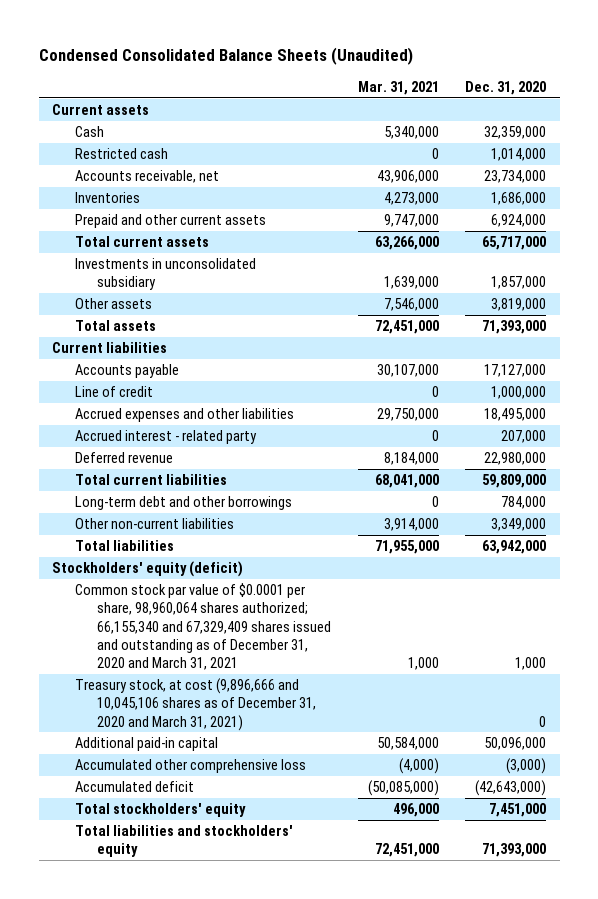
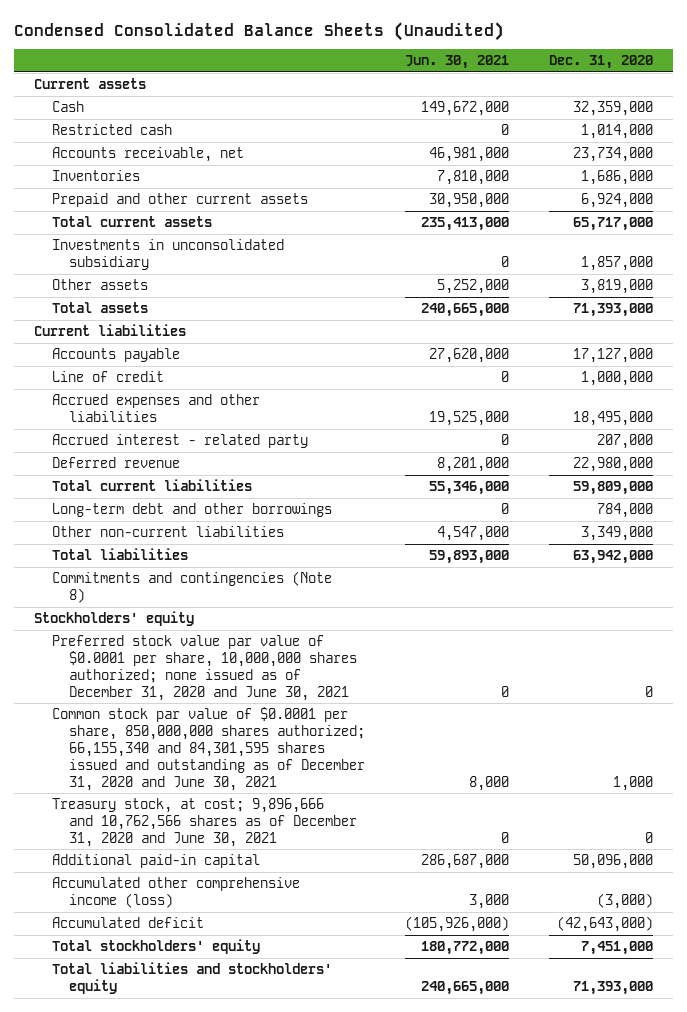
[357,80,439,95] Mar. 31, 2021 -> none
none -> [404,55,509,70] Jun. 30, 2021
none -> [51,571,332,604] Commitments and contingencies (Note 8)
[52,561,244,578] Stockholders' equity (deficit) -> [34,611,195,627] Stockholders' equity
none -> [51,635,358,701] Preferred stock value par value of $0.0001 per share, 10,000,000 shares authorized; none issued as of December 31, 2020 and June 30, 2021
[74,583,331,670] Common stock par value of $0.0001 per share, 98,960,064 shares authorized; 66,155,340 and 67,329,409 shares issued and outstanding as of December 31, 2020 and March 31, 2021 -> [51,707,366,791] Common stock par value of $0.0001 per share, 850,000,000 shares authorized; 66,155,340 and 84,301,595 shares issued and outstanding as of December 31, 2020 and June 30, 2021
[74,678,316,731] Treasury stock, at cost (9,896,666 and 10,045,106 shares as of December 31, 2020 and March 31, 2021) -> [51,798,358,847] Treasury stock, at cost; 9,896,666 and 10,762,566 shares as of December 31, 2020 and June 30, 2021
[74,759,306,774] Accumulated other comprehensive loss -> [51,877,300,909] Accumulated other comprehensive income (loss)

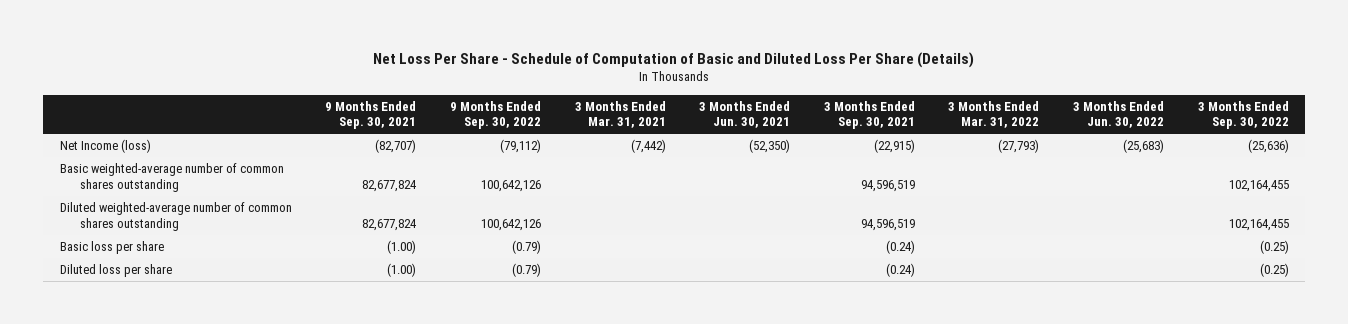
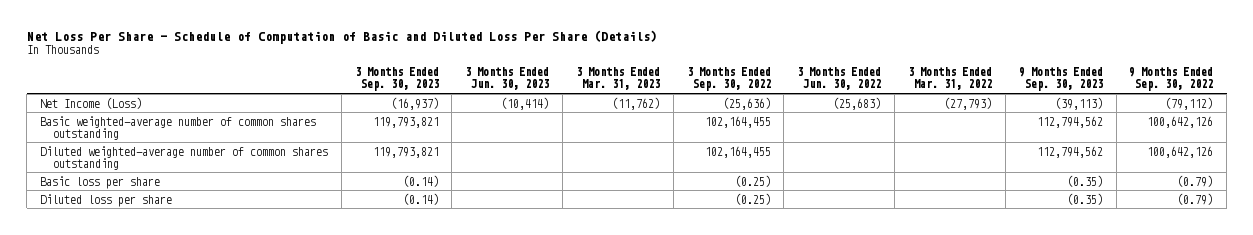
[325,100,417,130] 9 Months Ended Sep. 30, 2021 -> none
[574,100,666,129] 3 Months Ended Mar. 31, 2021 -> none
[699,100,791,129] 3 Months Ended Jun. 30, 2021 -> none
[823,100,915,130] 3 Months Ended Sep. 30, 2021 -> none
none -> [354,67,439,92] 3 Months Ended Sep. 30, 2023
none -> [465,67,550,91] 3 Months Ended Jun. 30, 2023
none -> [575,67,660,91] 3 Months Ended Mar. 31, 2023
none -> [1018,67,1103,92] 9 Months Ended Sep. 30, 2023
[59,139,151,154] Net Income (loss) -> [39,96,142,109] Net Income (Loss)

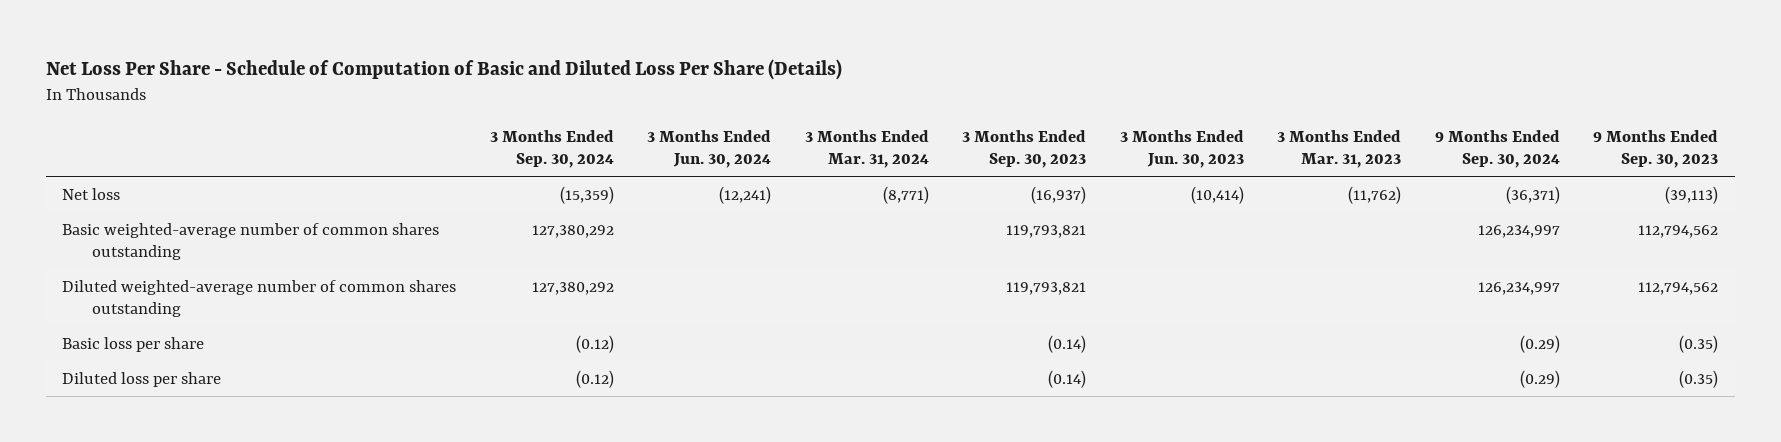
[686,67,771,92] 3 Months Ended Sep. 30, 2022 -> none
[797,67,882,91] 3 Months Ended Jun. 30, 2022 -> none
[908,67,993,91] 3 Months Ended Mar. 31, 2022 -> none
[1129,67,1214,92] 9 Months Ended Sep. 30, 2022 -> none
none -> [489,129,614,169] 3 Months Ended Sep. 30, 2024
none -> [647,129,772,169] 3 Months Ended Jun. 30, 2024
none -> [804,129,929,169] 3 Months Ended Mar. 31, 2024
none -> [1434,129,1560,169] 9 Months Ended Sep. 30, 2024
[39,96,142,109] Net Income (Loss) -> [62,187,121,200] Net loss

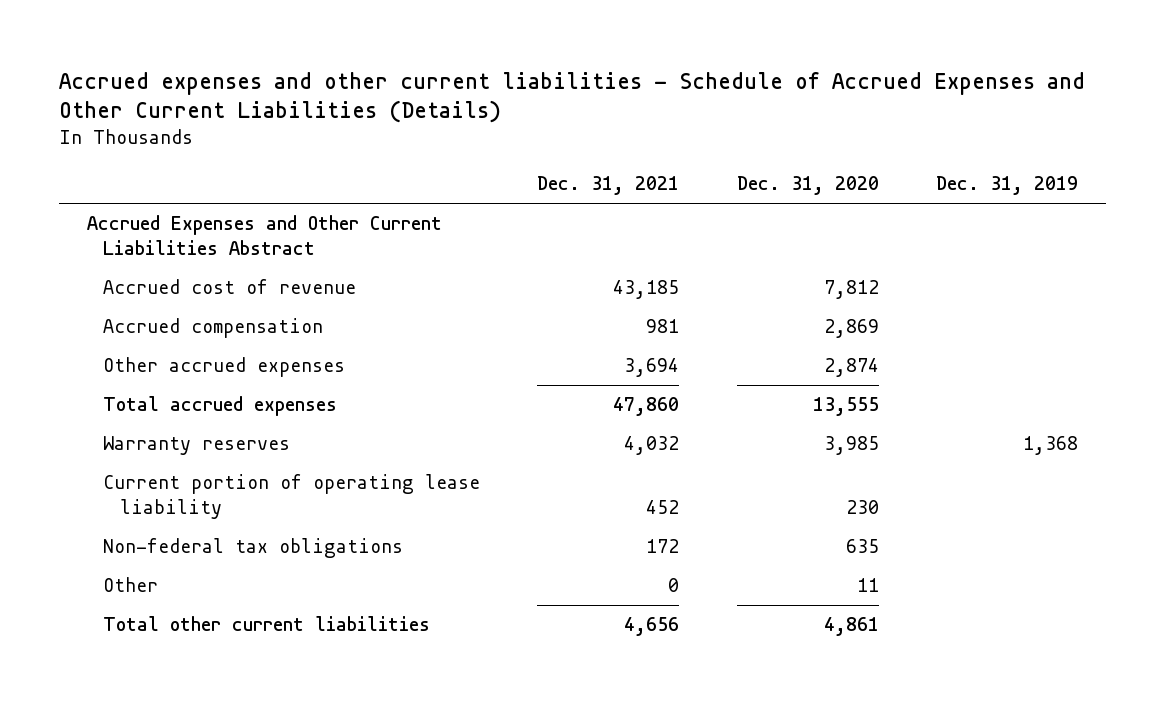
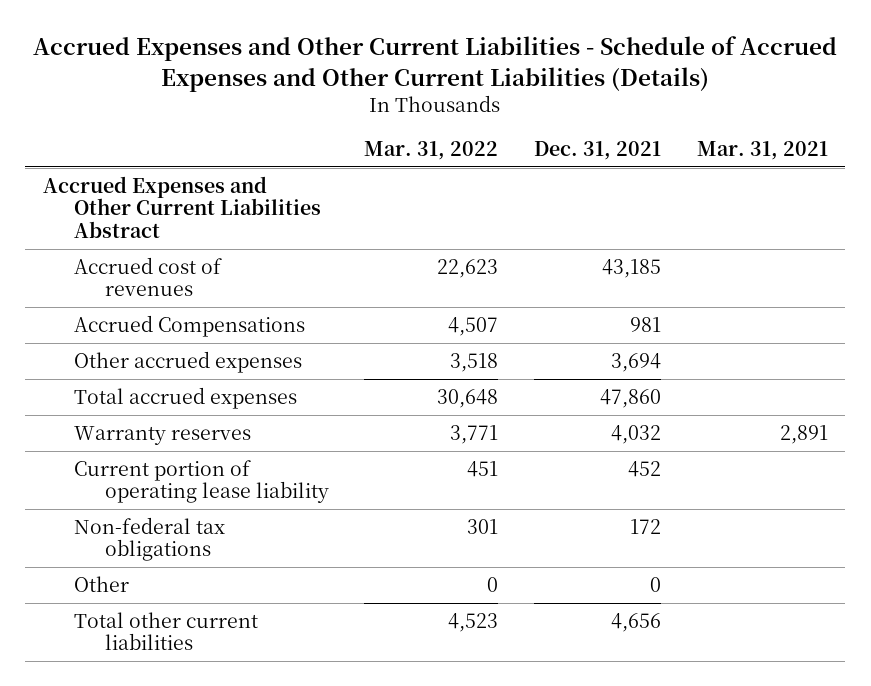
[58,71,1085,124] Accrued expenses and other current liabilities - Schedule of Accrued Expenses and Other Current Liabilities (Details) -> [33,36,838,92] Accrued Expenses and Other Current Liabilities - Schedule of Accrued Expenses and Other Current Liabilities (Details)
[736,176,879,196] Dec. 31, 2020 -> none
[935,176,1078,196] Dec. 31, 2019 -> none
none -> [364,141,499,161] Mar. 31, 2022
none -> [696,141,828,161] Mar. 31, 2021
[103,279,357,295] Accrued cost of revenue -> [73,256,222,297] Accrued cost of revenues
[103,318,324,339] Accrued compensation -> [73,314,305,337] Accrued Compensations

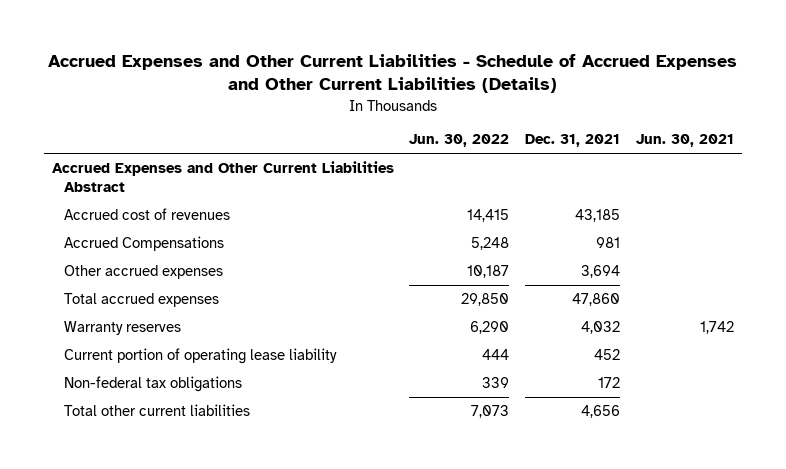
[364,141,499,161] Mar. 31, 2022 -> none
[696,141,828,161] Mar. 31, 2021 -> none
none -> [409,134,510,148] Jun. 30, 2022
none -> [636,134,735,148] Jun. 30, 2021
[73,575,129,592] Other -> none

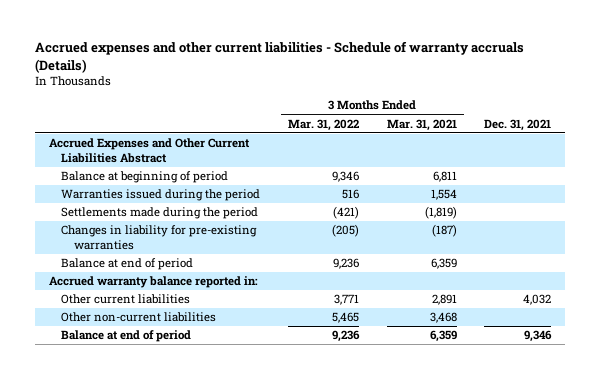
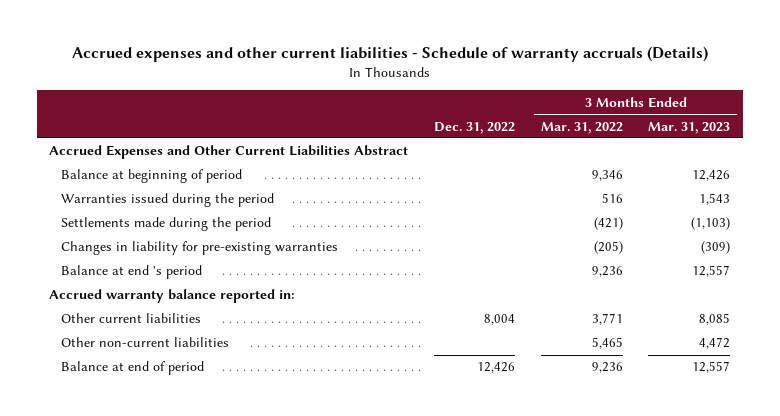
[386,118,457,131] Mar. 31, 2021 -> none
[484,118,552,131] Dec. 31, 2021 -> none
none -> [434,121,516,134] Dec. 31, 2022
none -> [648,121,731,134] Mar. 31, 2023
[61,258,194,271] Balance at end of period -> [60,265,202,280] Balance at end 's period

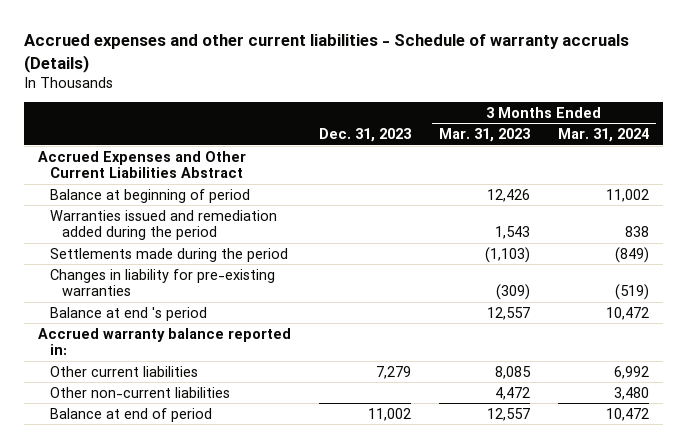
[434,121,516,134] Dec. 31, 2022 -> none
[540,121,623,134] Mar. 31, 2022 -> none
none -> [319,128,412,143] Dec. 31, 2023
none -> [558,128,650,143] Mar. 31, 2024
[60,193,274,208] Warranties issued during the period -> [50,209,278,241] Warranties issued and remediation added during the period

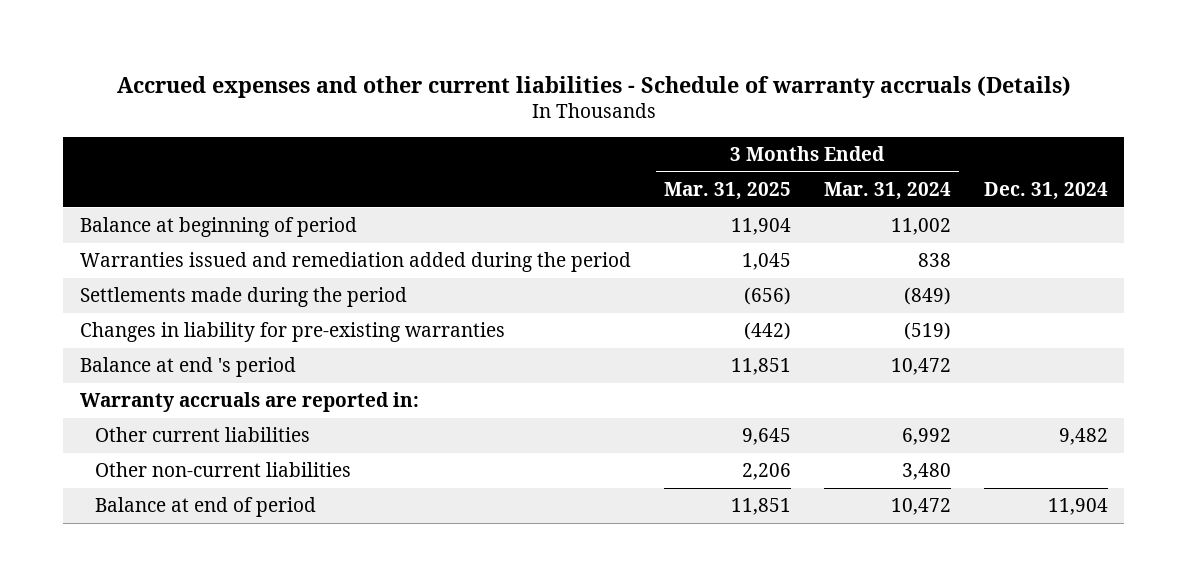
[319,128,412,143] Dec. 31, 2023 -> none
[439,128,531,143] Mar. 31, 2023 -> none
none -> [663,181,791,200] Mar. 31, 2025
none -> [983,181,1108,200] Dec. 31, 2024
[38,150,247,179] Accrued Expenses and Other Current Liabilities Abstract -> none
[38,327,292,356] Accrued warranty balance reported in: -> [79,392,419,413] Warranty accruals are reported in:

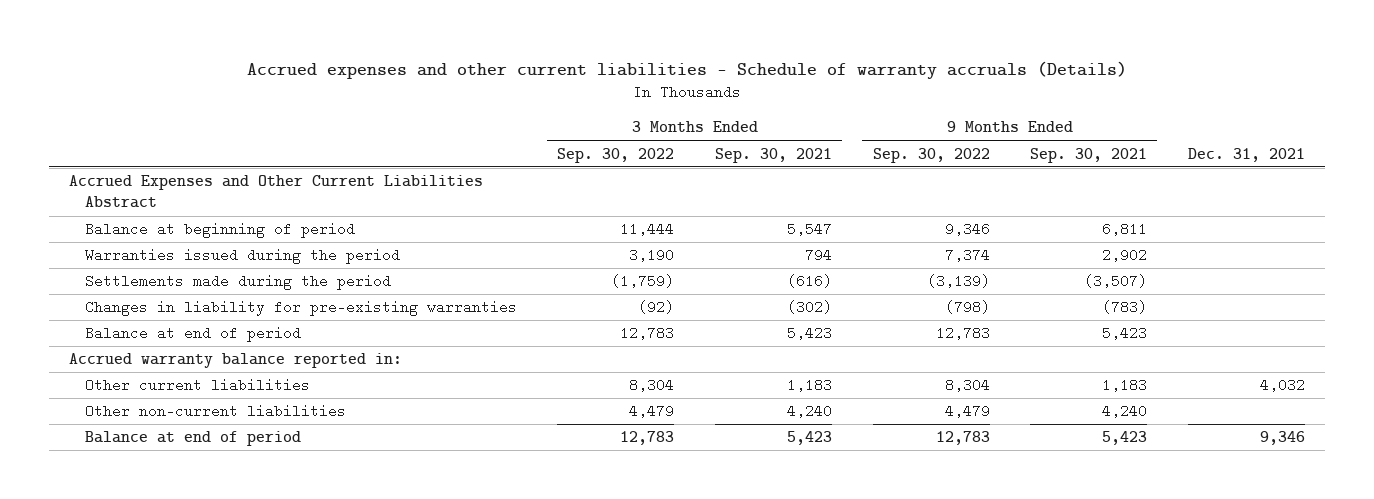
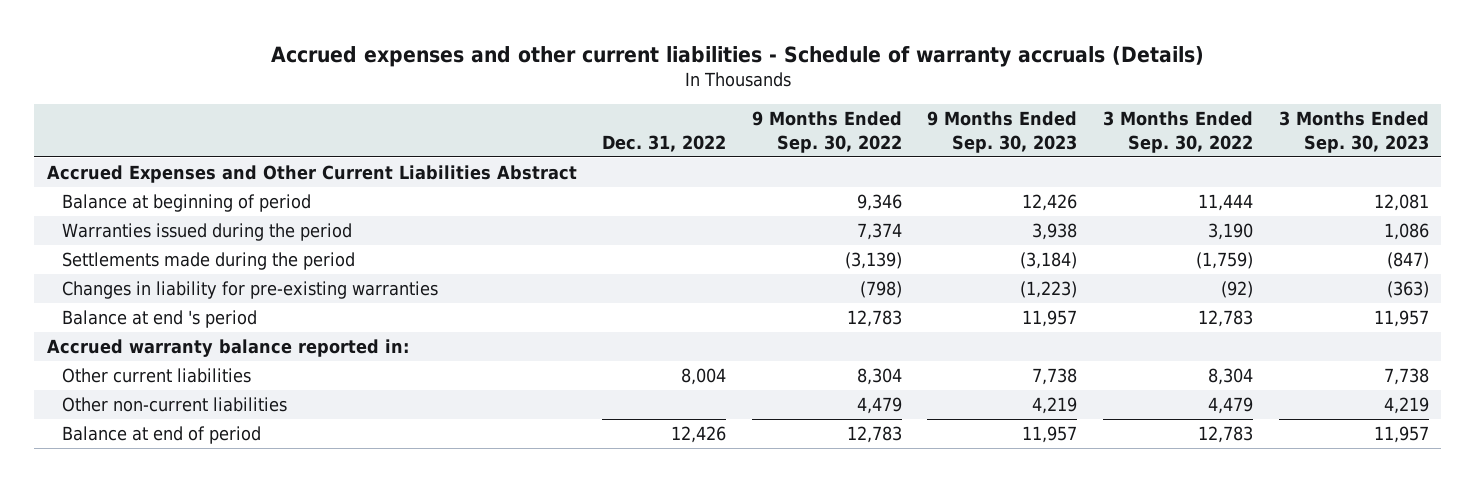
[715,147,833,163] Sep. 30, 2021 -> none
[1030,147,1148,163] Sep. 30, 2021 -> none
[1187,147,1305,162] Dec. 31, 2021 -> none
none -> [602,134,727,152] Dec. 31, 2022
none -> [927,111,1078,153] 9 Months Ended Sep. 30, 2023
none -> [1278,111,1429,153] 3 Months Ended Sep. 30, 2023
[84,326,301,343] Balance at end of period -> [61,310,257,329] Balance at end 's period

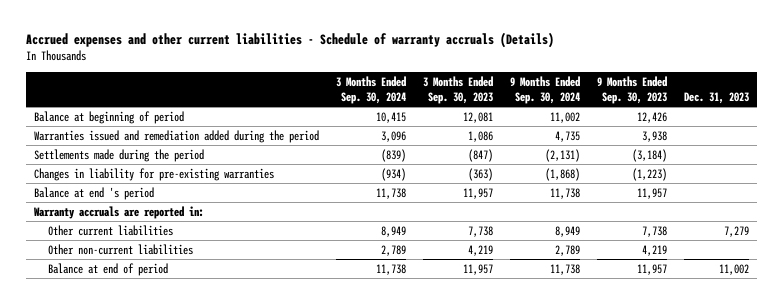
[602,134,727,152] Dec. 31, 2022 -> none
[751,111,902,153] 9 Months Ended Sep. 30, 2022 -> none
[1102,111,1253,153] 3 Months Ended Sep. 30, 2022 -> none
none -> [336,76,407,104] 3 Months Ended Sep. 30, 2024
none -> [510,76,581,104] 9 Months Ended Sep. 30, 2024
none -> [683,91,749,104] Dec. 31, 2023
[46,165,577,184] Accrued Expenses and Other Current Liabilities Abstract -> none
[61,223,352,242] Warranties issued during the period -> [34,129,320,143] Warranties issued and remediation added during the period
[46,339,409,358] Accrued warranty balance reported in: -> [34,205,205,219] Warranty accruals are reported in:

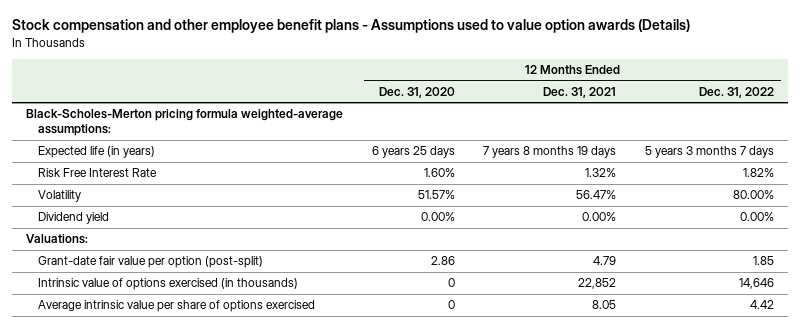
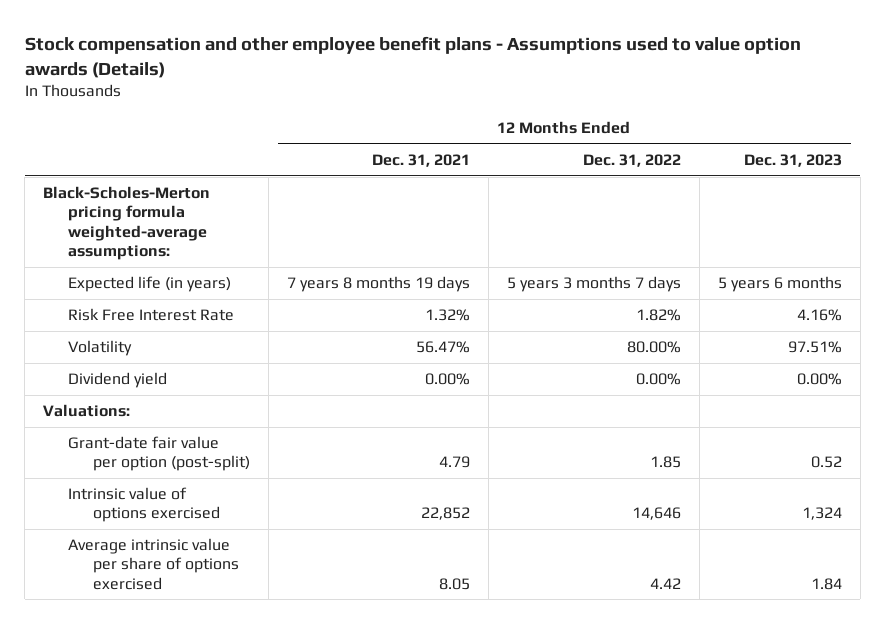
[378,86,455,98] Dec. 31, 2020 -> none
none -> [743,154,842,168] Dec. 31, 2023
[37,278,298,291] Intrinsic value of options exercised (in thousands) -> [68,487,221,523] Intrinsic value of options exercised

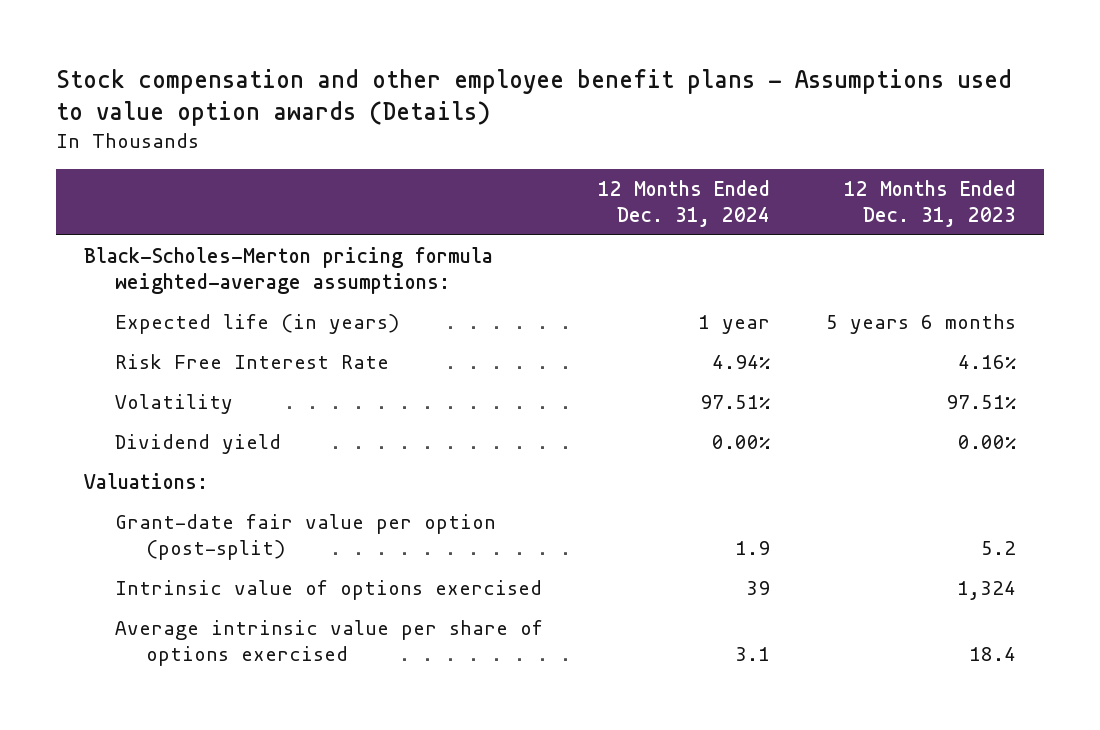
[371,154,470,168] Dec. 31, 2021 -> none
[582,154,681,168] Dec. 31, 2022 -> none
none -> [598,180,771,227] 12 Months Ended Dec. 31, 2024
[810,456,842,469] 0.52 -> [981,541,1017,556] 5.2
[810,577,842,590] 1.84 -> [969,647,1017,662] 18.4

